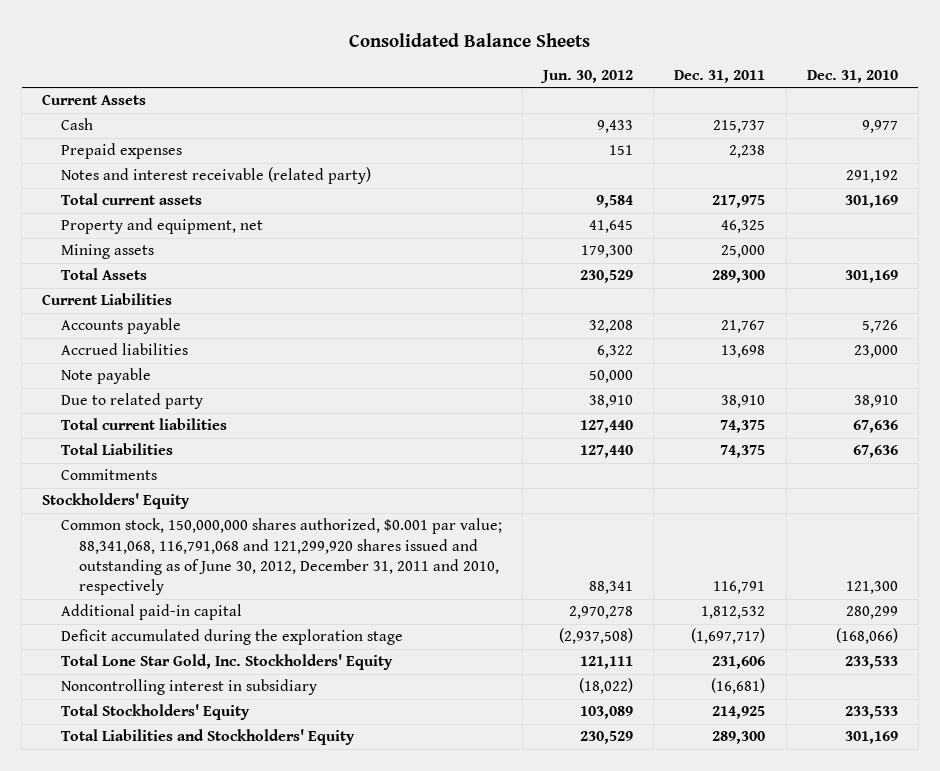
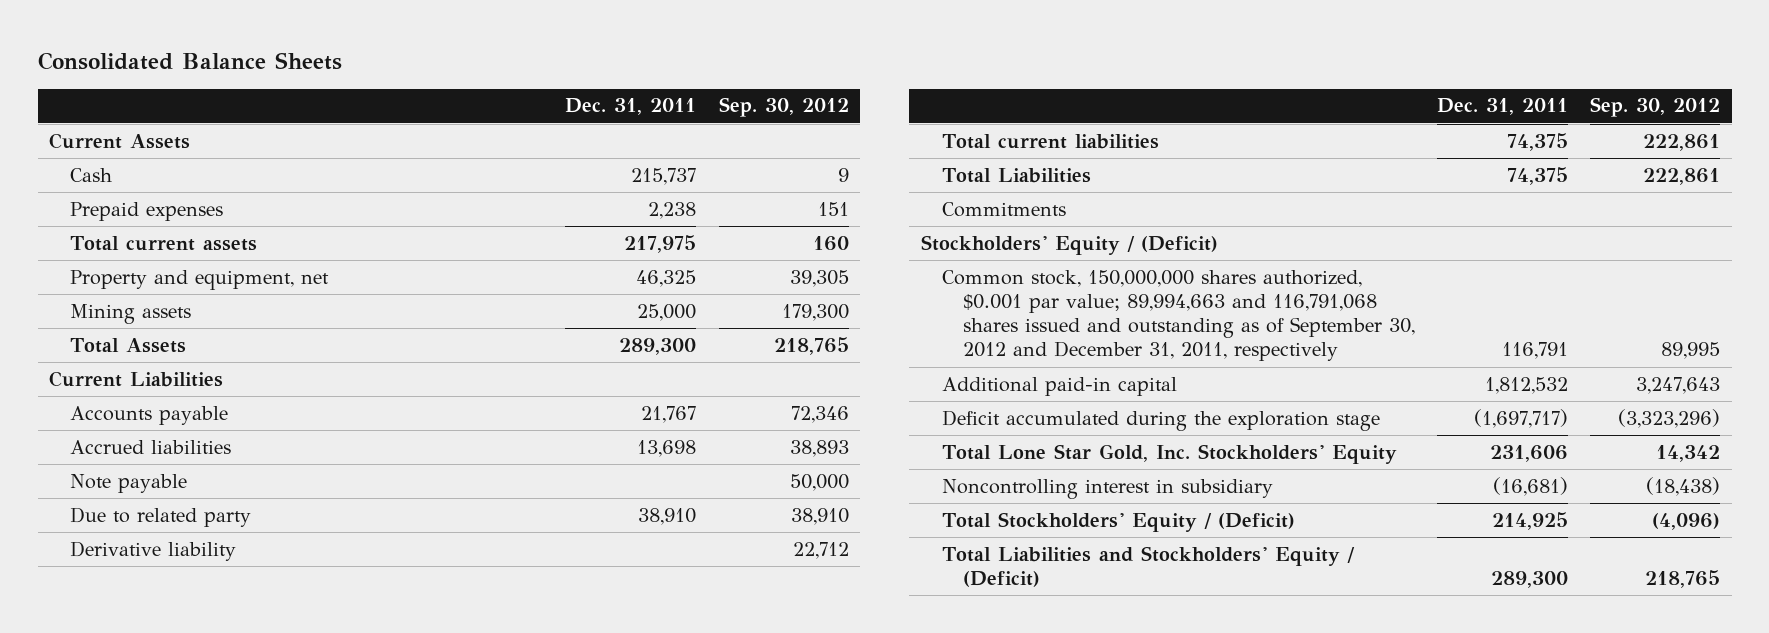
[540,69,634,83] Jun. 30, 2012 -> none
[806,69,898,83] Dec. 31, 2010 -> none
none -> [718,97,849,118] Sep. 30, 2012
[60,167,371,185] Notes and interest receivable (related party) -> none
none -> [69,540,236,561] Derivative liability
[42,493,191,510] Stockholders' Equity -> [920,234,1218,255] Stockholders' Equity / (Deficit)
[60,518,502,596] Common stock, 150,000,000 shares authorized, $0.001 par value; 88,341,068, 116,791,068 and 121,299,920 shares issued and outstanding as of June 30, 2012, December 31, 2011 and 2010, respectively -> [941,269,1415,362] Common stock, 150,000,000 shares authorized, $0.001 par value; 89,994,663 and 116,791,068 shares issued and outstanding as of September 30, 2012 and December 31, 2011, respectively
[60,704,250,721] Total Stockholders' Equity -> [941,511,1295,532] Total Stockholders' Equity / (Deficit)
[60,729,355,746] Total Liabilities and Stockholders' Equity -> [941,545,1355,588] Total Liabilities and Stockholders' Equity / (Deficit)

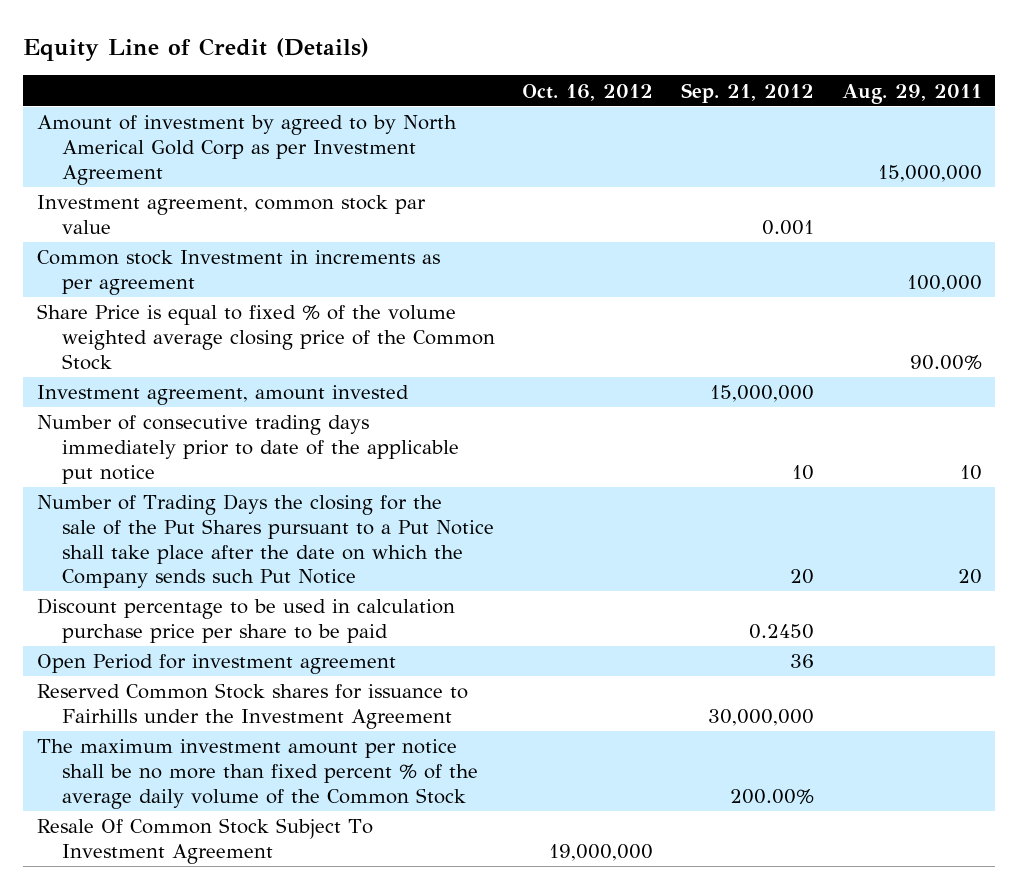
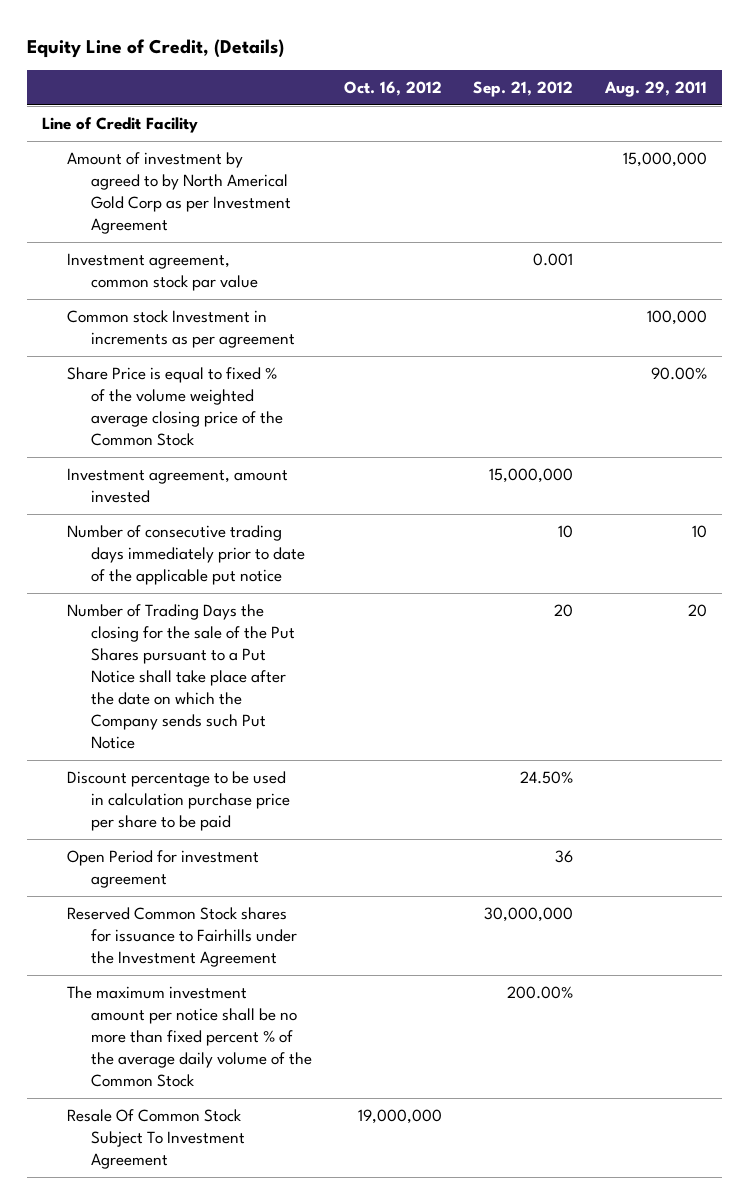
[23,37,370,61] Equity Line of Credit (Details) -> [26,38,284,58] Equity Line of Credit, (Details)
none -> [42,117,199,134] Line of Credit Facility
[748,623,814,639] 0.2450 -> [520,771,574,785] 24.50%

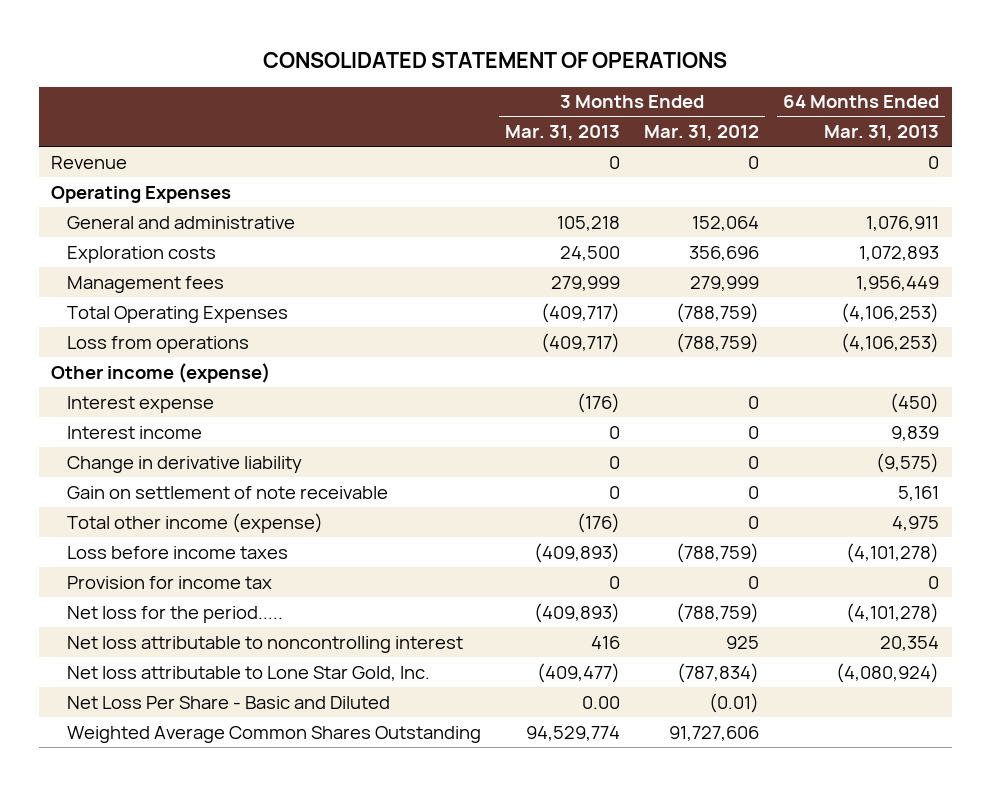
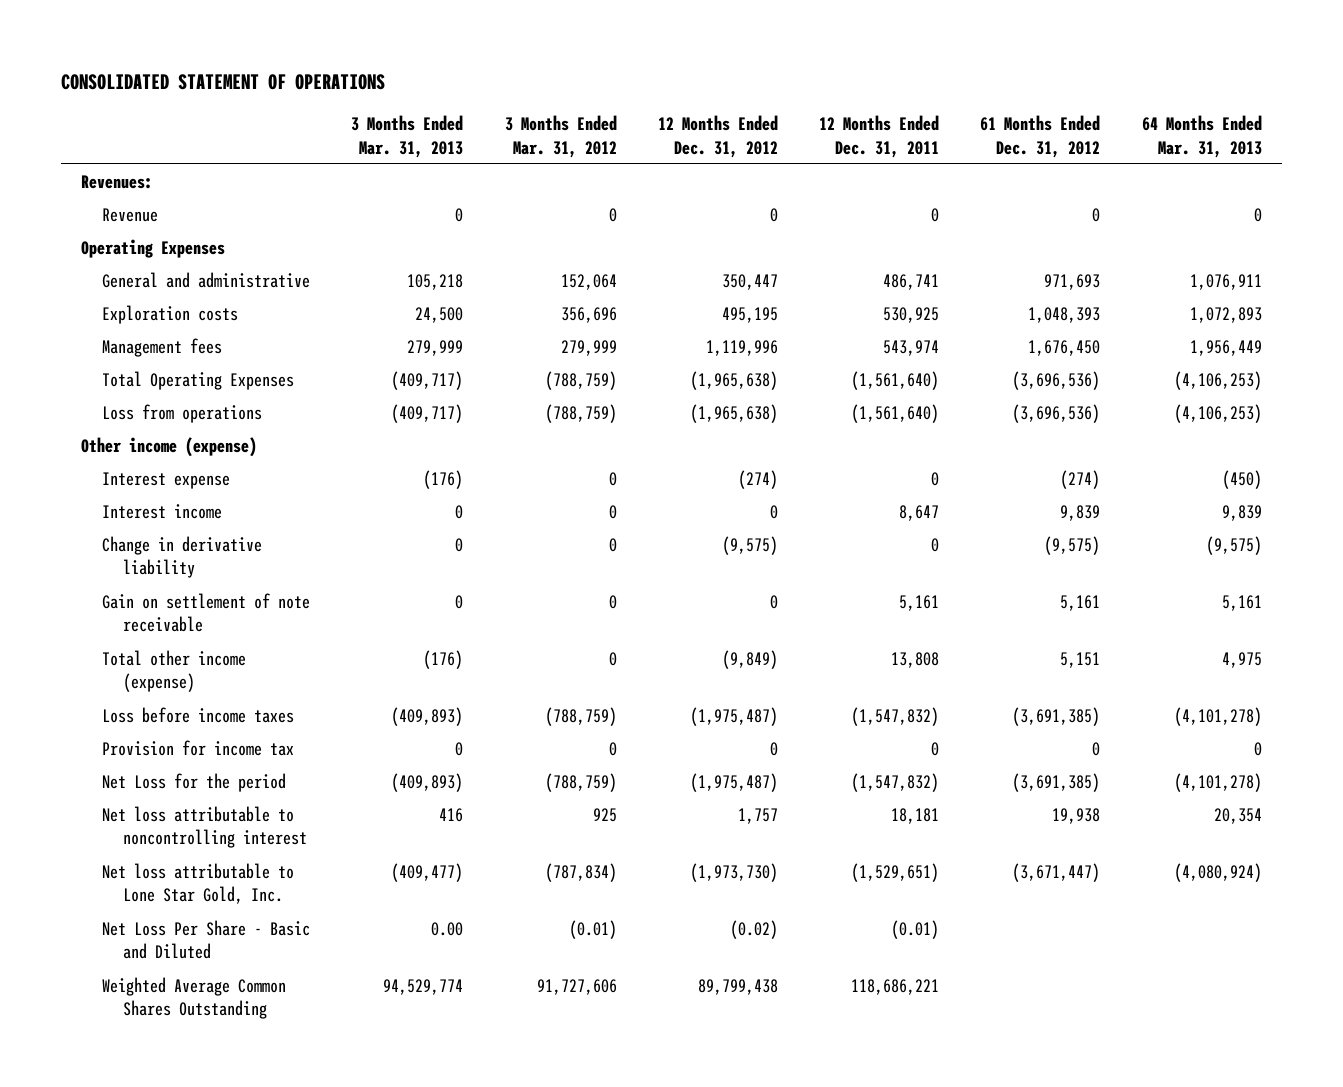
none -> [657,115,778,158] 12 Months Ended Dec. 31, 2012
none -> [819,115,940,158] 12 Months Ended Dec. 31, 2011
none -> [980,115,1101,158] 61 Months Ended Dec. 31, 2012
none -> [81,175,154,190] Revenues:
[66,605,283,623] Net loss for the period..... -> [102,773,287,793] Net Loss for the period

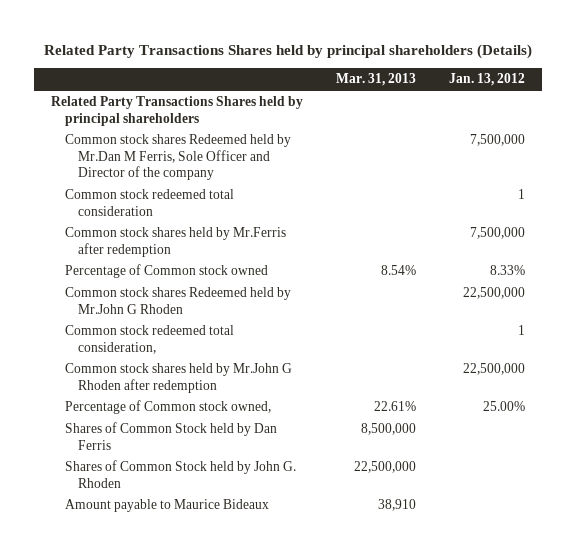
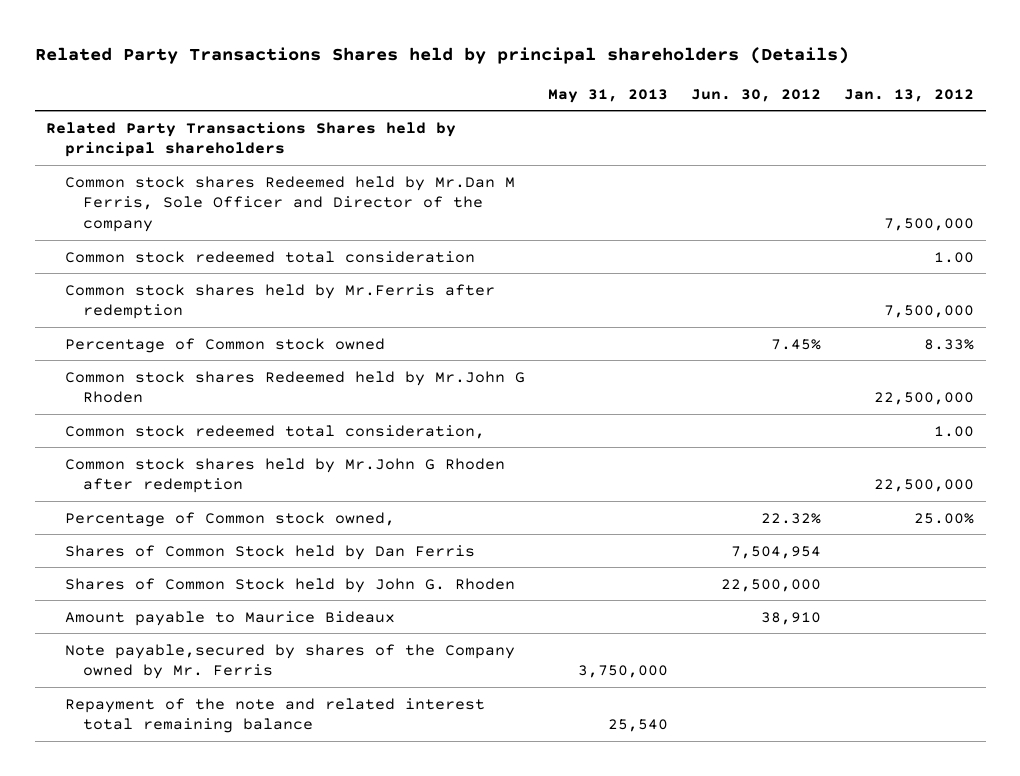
[335,73,416,87] Mar. 31, 2013 -> none
none -> [547,88,668,103] May 31, 2013
none -> [690,88,821,102] Jun. 30, 2012
[518,189,526,200] 1 -> [934,251,975,263] 1.00
[518,325,526,336] 1 -> [934,425,975,437] 1.00
none -> [64,643,515,680] Note payable,secured by shares of the Company owned by Mr. Ferris
none -> [64,697,485,734] Repayment of the note and related interest total remaining balance

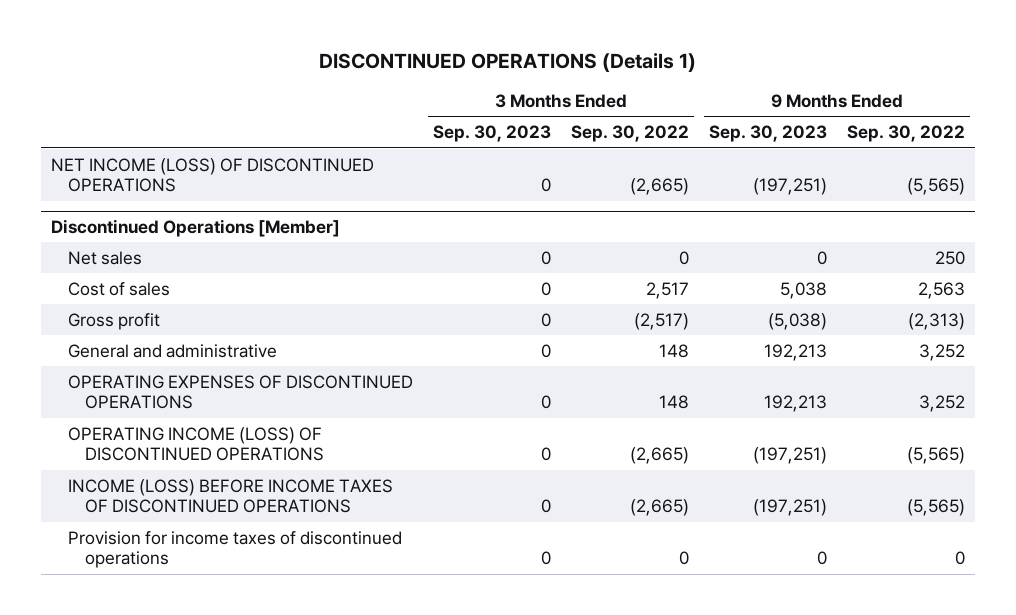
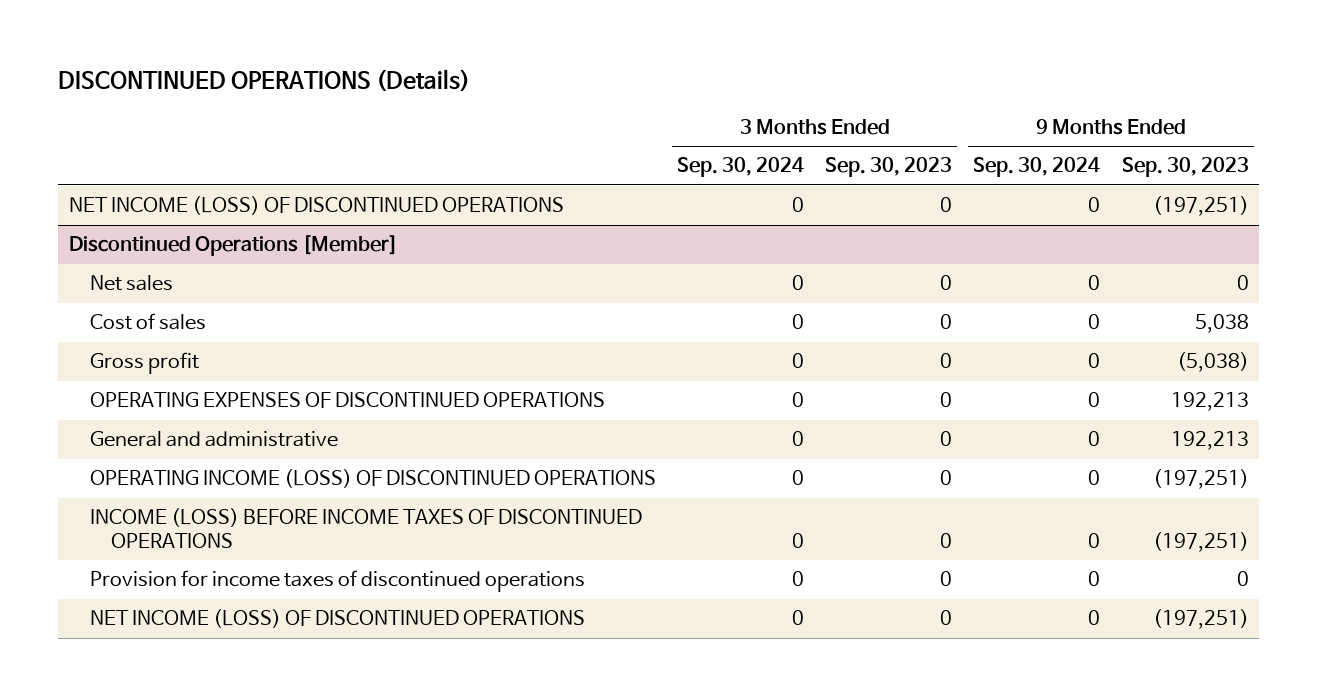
[318,52,696,72] DISCONTINUED OPERATIONS (Details 1) -> [58,69,471,93] DISCONTINUED OPERATIONS (Details)
[570,125,689,143] Sep. 30, 2022 -> none
[847,125,966,143] Sep. 30, 2022 -> none
none -> [676,157,804,178] Sep. 30, 2024
none -> [973,157,1101,178] Sep. 30, 2024
[67,343,277,358] General and administrative -> [89,431,338,448] General and administrative
none -> [89,609,585,629] NET INCOME (LOSS) OF DISCONTINUED OPERATIONS

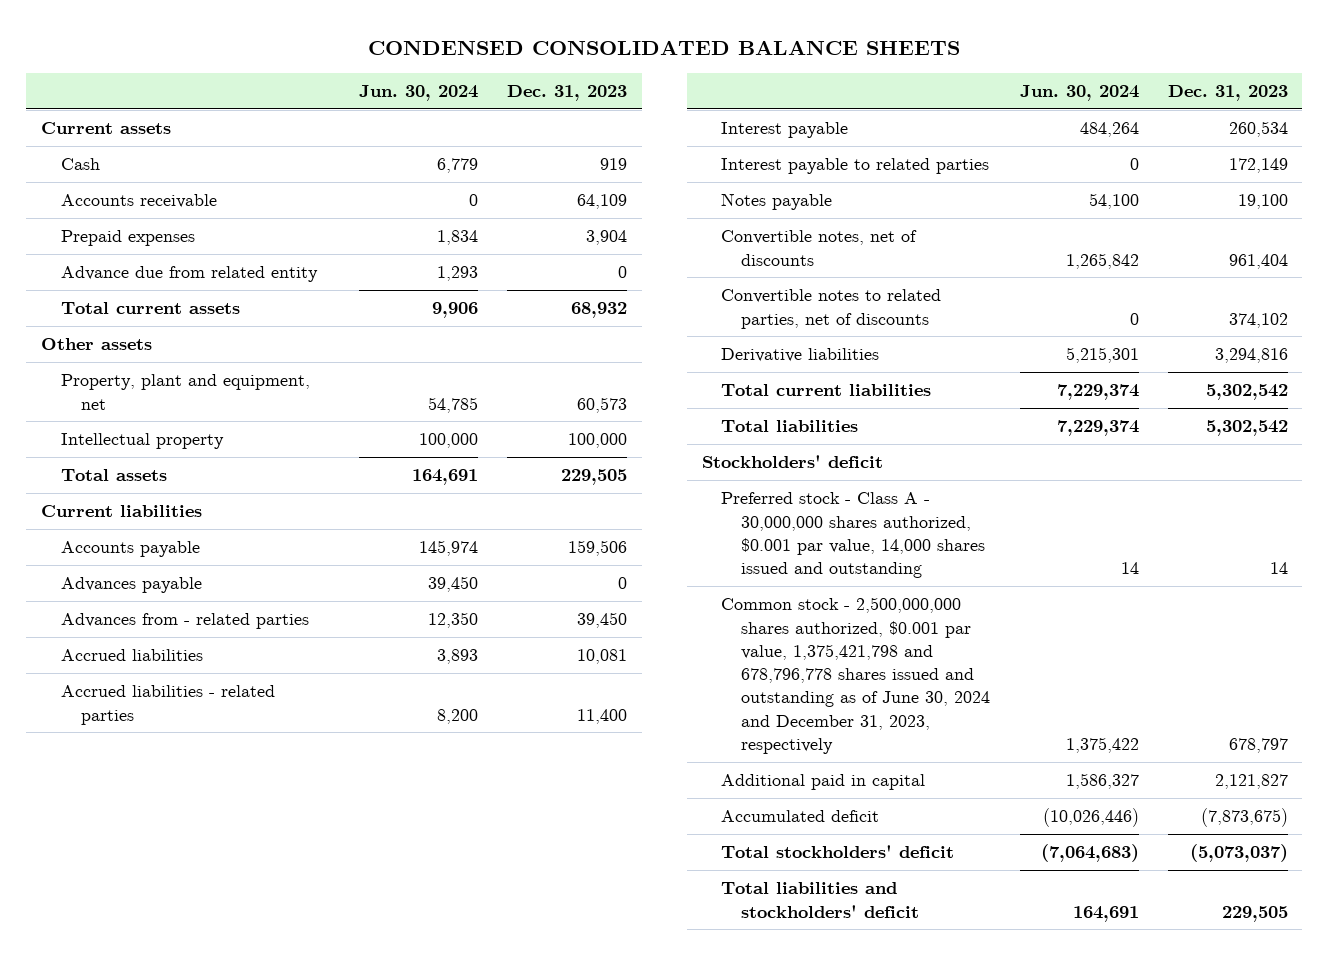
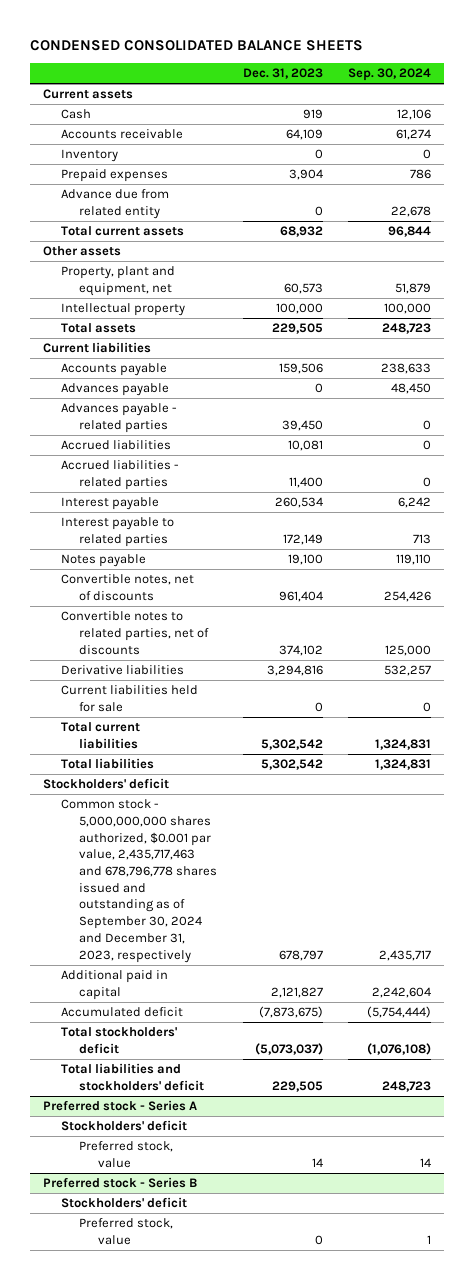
[358,85,478,102] Jun. 30, 2024 -> none
none -> [348,68,432,82] Sep. 30, 2024
none -> [60,149,118,163] Inventory
[60,613,309,630] Advances from - related parties -> [60,403,177,433] Advances payable - related parties
none -> [60,685,198,712] Current liabilities held for sale
[721,492,986,579] Preferred stock - Class A - 30,000,000 shares authorized, $0.001 par value, 14,000 shares issued and outstanding -> none
[721,597,991,754] Common stock - 2,500,000,000 shares authorized, $0.001 par value, 1,375,421,798 and 678,796,778 shares issued and outstanding as of June 30, 2024 and December 31, 2023, respectively -> [60,799,218,963] Common stock - 5,000,000,000 shares authorized, $0.001 par value, 2,435,717,463 and 678,796,778 shares issued and outstanding as of September 30, 2024 and December 31, 2023, respectively
none -> [42,1100,197,1112] Preferred stock - Series A
none -> [60,1120,187,1132] Stockholders' deficit
none -> [79,1141,174,1168] Preferred stock, value
none -> [42,1177,197,1189] Preferred stock - Series B
none -> [60,1197,187,1209] Stockholders' deficit
none -> [79,1218,174,1245] Preferred stock, value

